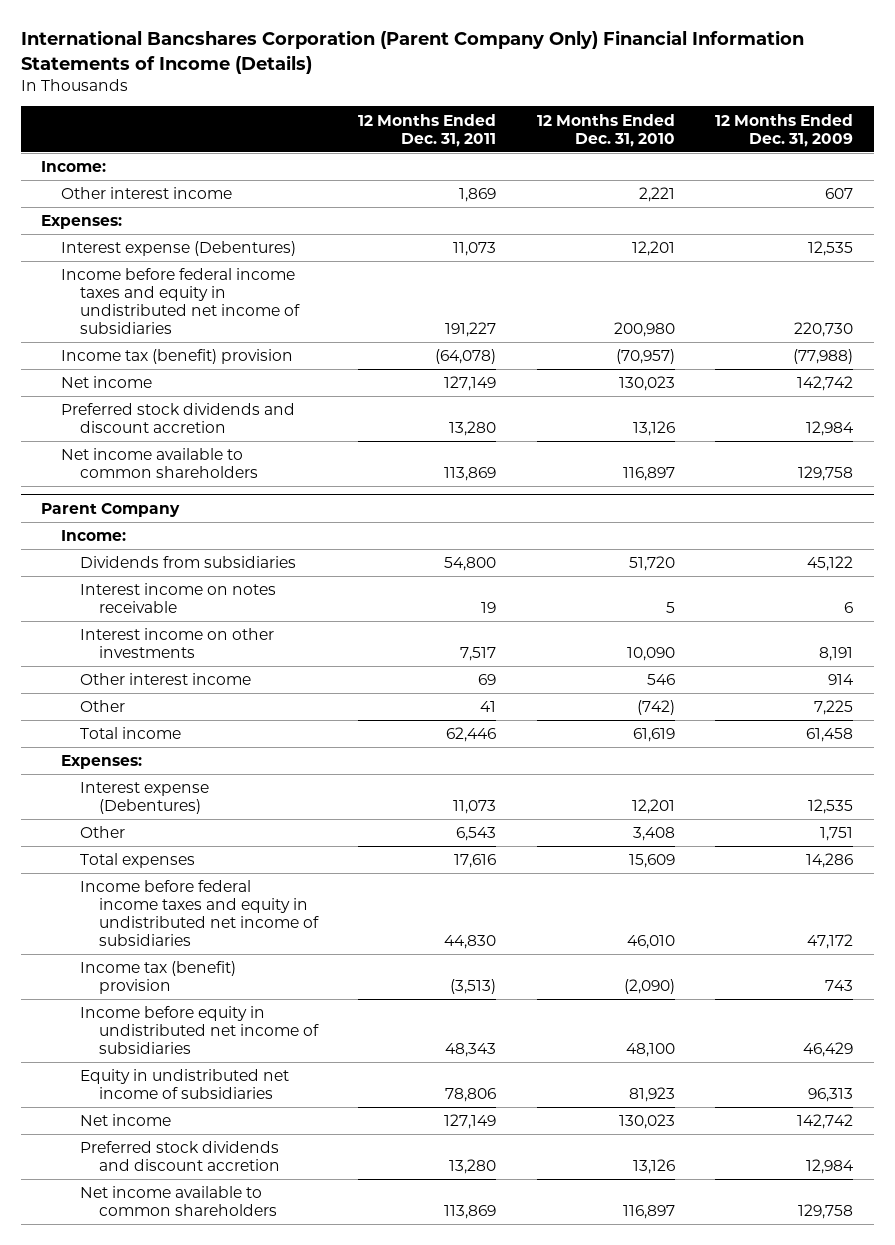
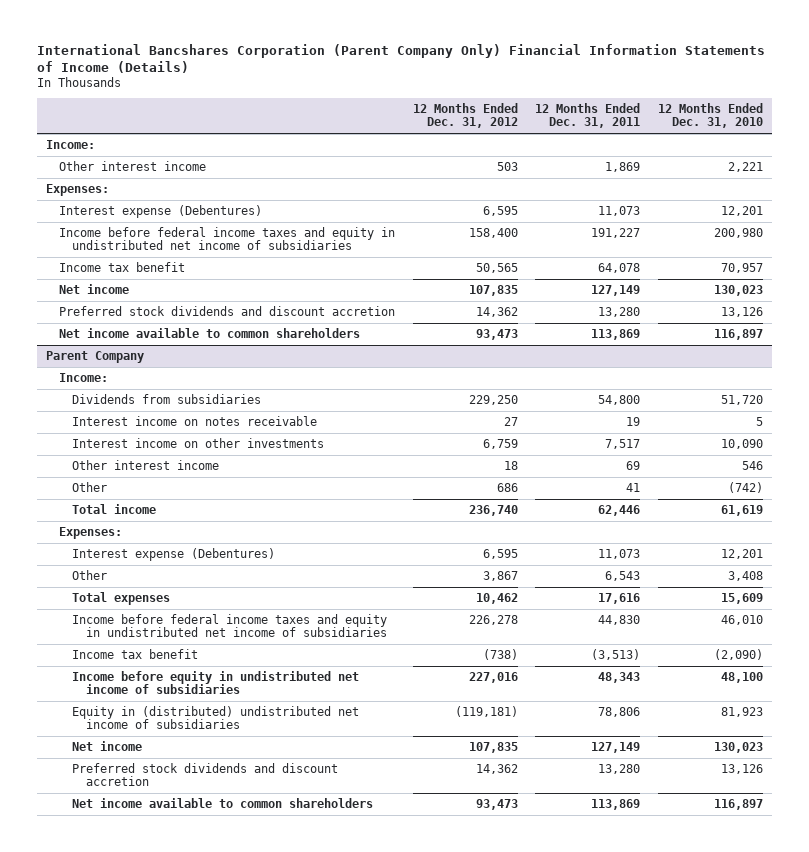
[715,113,854,147] 12 Months Ended Dec. 31, 2009 -> none
none -> [412,103,518,129] 12 Months Ended Dec. 31, 2012
[60,349,293,365] Income tax (benefit) provision -> [59,261,186,272] Income tax benefit
[435,349,497,365] (64,078) -> [598,262,641,273] 64,078
[615,349,675,365] (70,957) -> [721,262,764,273] 70,957
[79,961,236,995] Income tax (benefit) provision -> [72,648,199,659] Income tax benefit
[79,1069,289,1100] Equity in undistributed net income of subsidiaries -> [72,705,360,729] Equity in (distributed) undistributed net income of subsidiaries

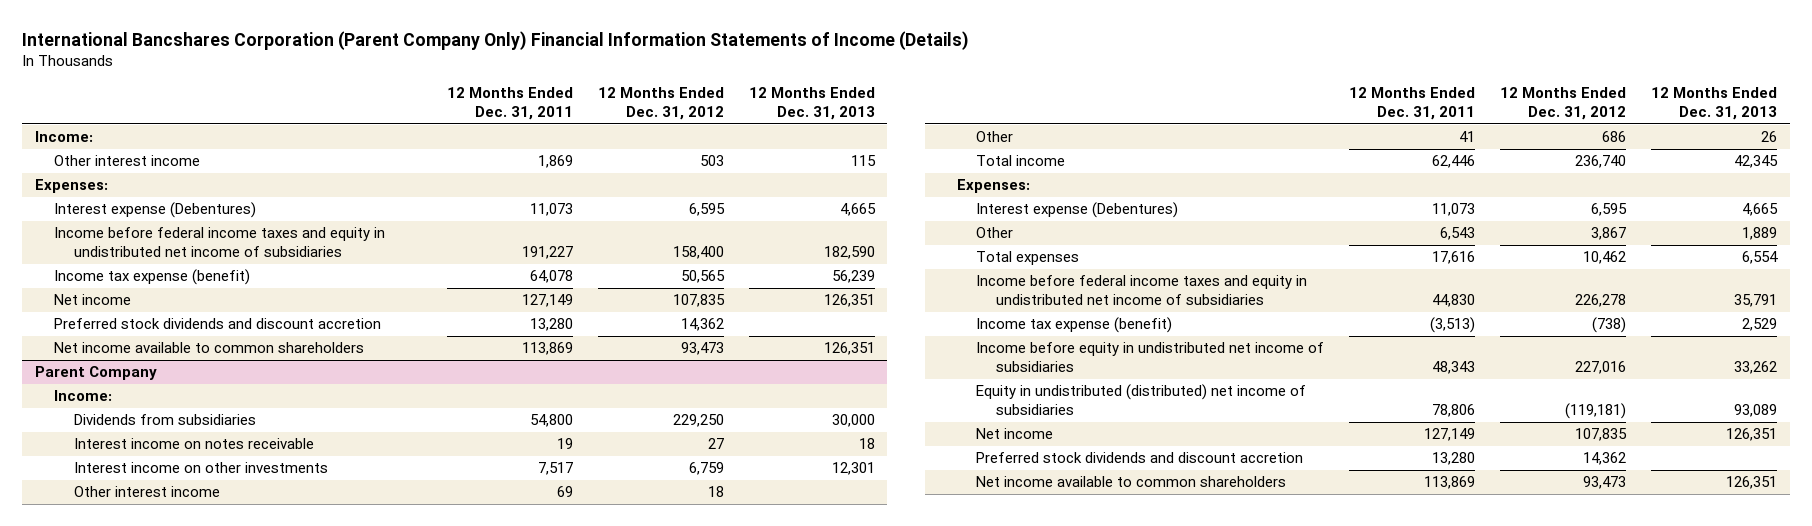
[658,103,764,129] 12 Months Ended Dec. 31, 2010 -> none
none -> [748,87,875,121] 12 Months Ended Dec. 31, 2013
[59,261,186,272] Income tax benefit -> [54,269,251,286] Income tax expense (benefit)
[72,648,199,659] Income tax benefit -> [976,317,1173,334] Income tax expense (benefit)
[72,705,360,729] Equity in (distributed) undistributed net income of subsidiaries -> [976,384,1307,416] Equity in undistributed (distributed) net income of subsidiaries

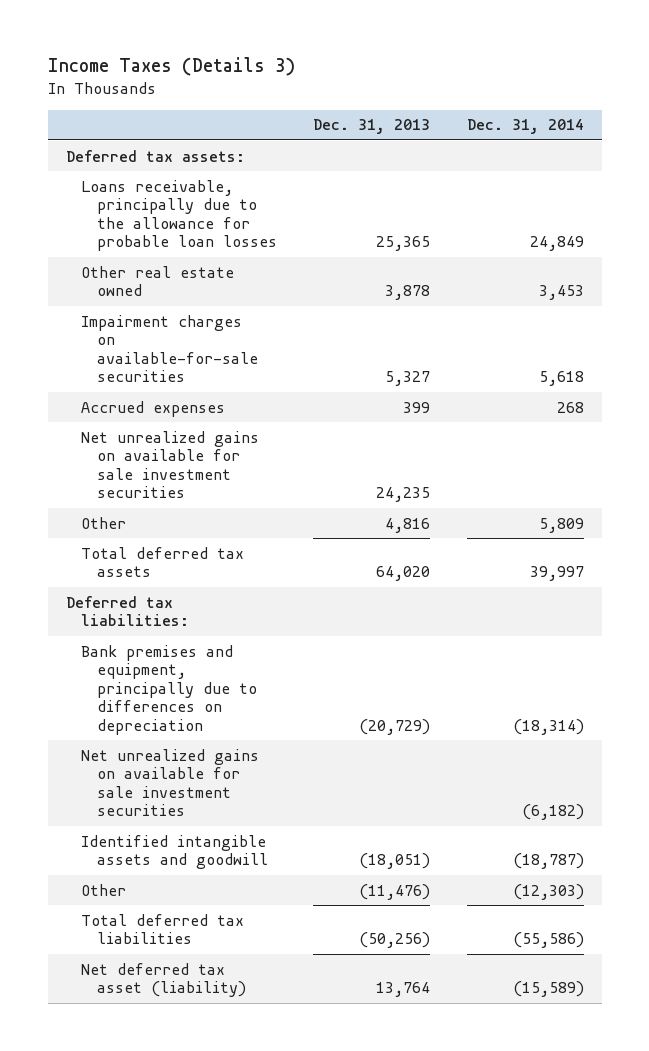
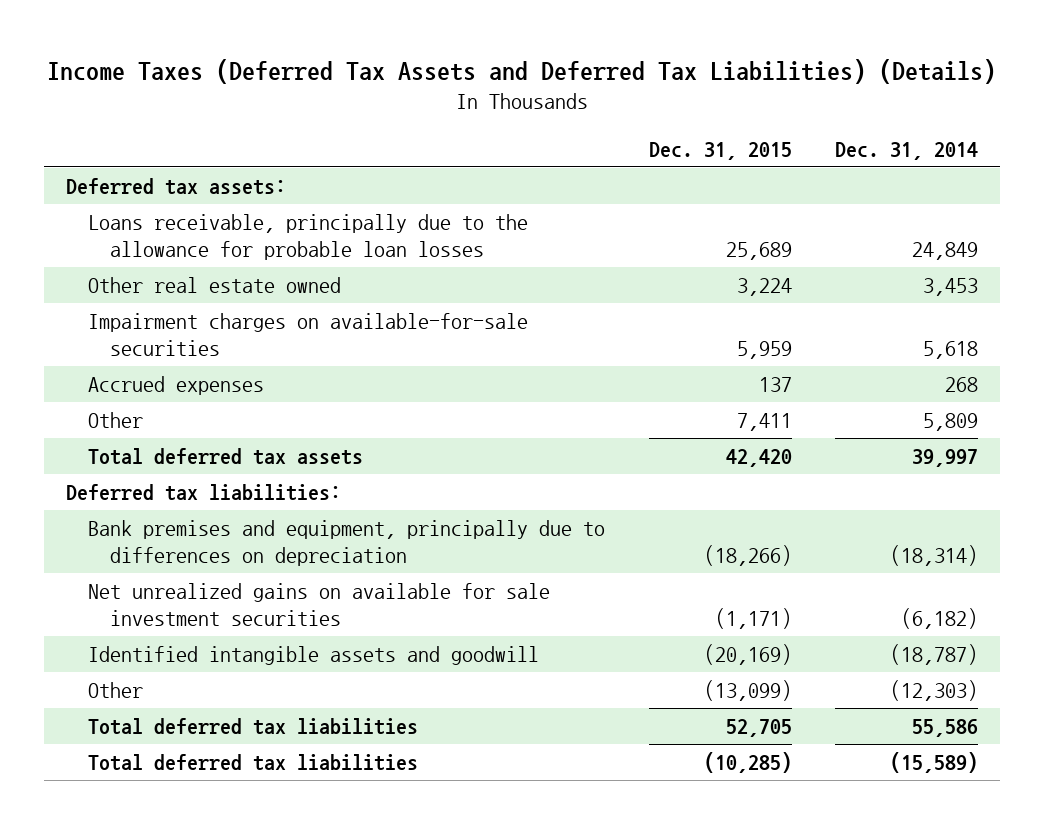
[47,57,295,77] Income Taxes (Details 3) -> [46,58,996,84] Income Taxes (Deferred Tax Assets and Deferred Tax Liabilities) (Details)
[313,119,431,135] Dec. 31, 2013 -> none
none -> [648,141,792,160] Dec. 31, 2015
[81,430,260,499] Net unrealized gains on available for sale investment securities -> none
[512,932,584,949] (55,586) -> [912,719,979,738] 55,586
[81,962,246,998] Net deferred tax asset (liability) -> [88,754,419,772] Total deferred tax liabilities

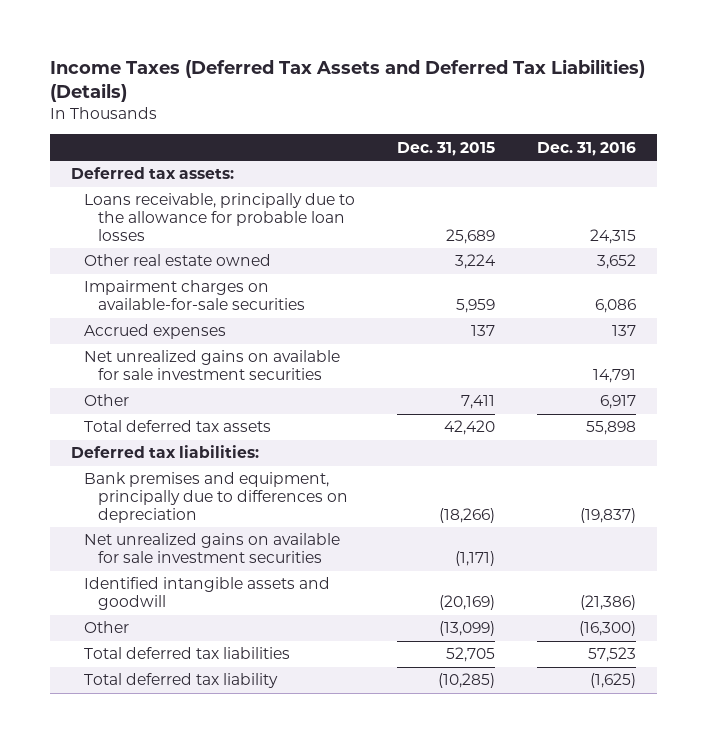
[835,141,979,160] Dec. 31, 2014 -> none
none -> [537,141,637,156] Dec. 31, 2016
none -> [84,350,341,381] Net unrealized gains on available for sale investment securities
[88,754,419,772] Total deferred tax liabilities -> [84,673,279,689] Total deferred tax liability

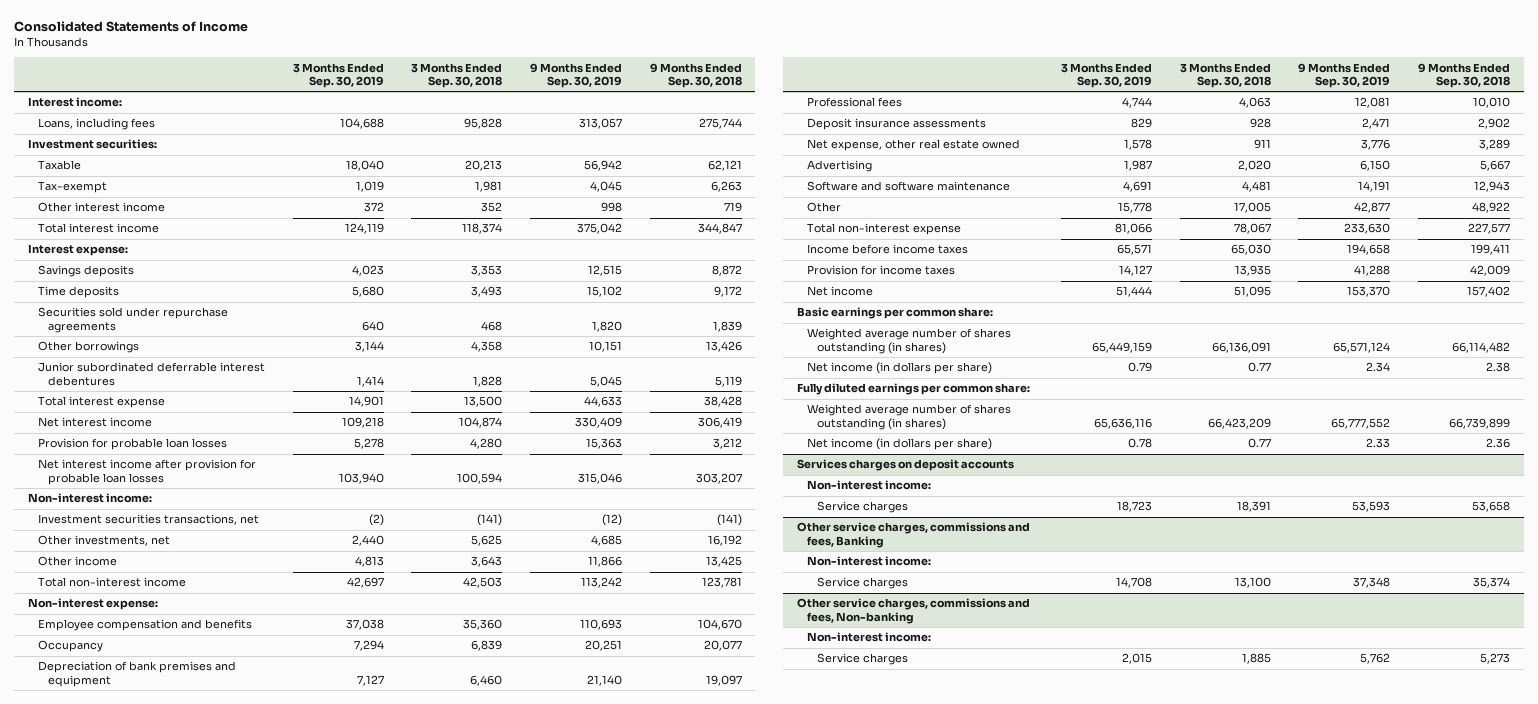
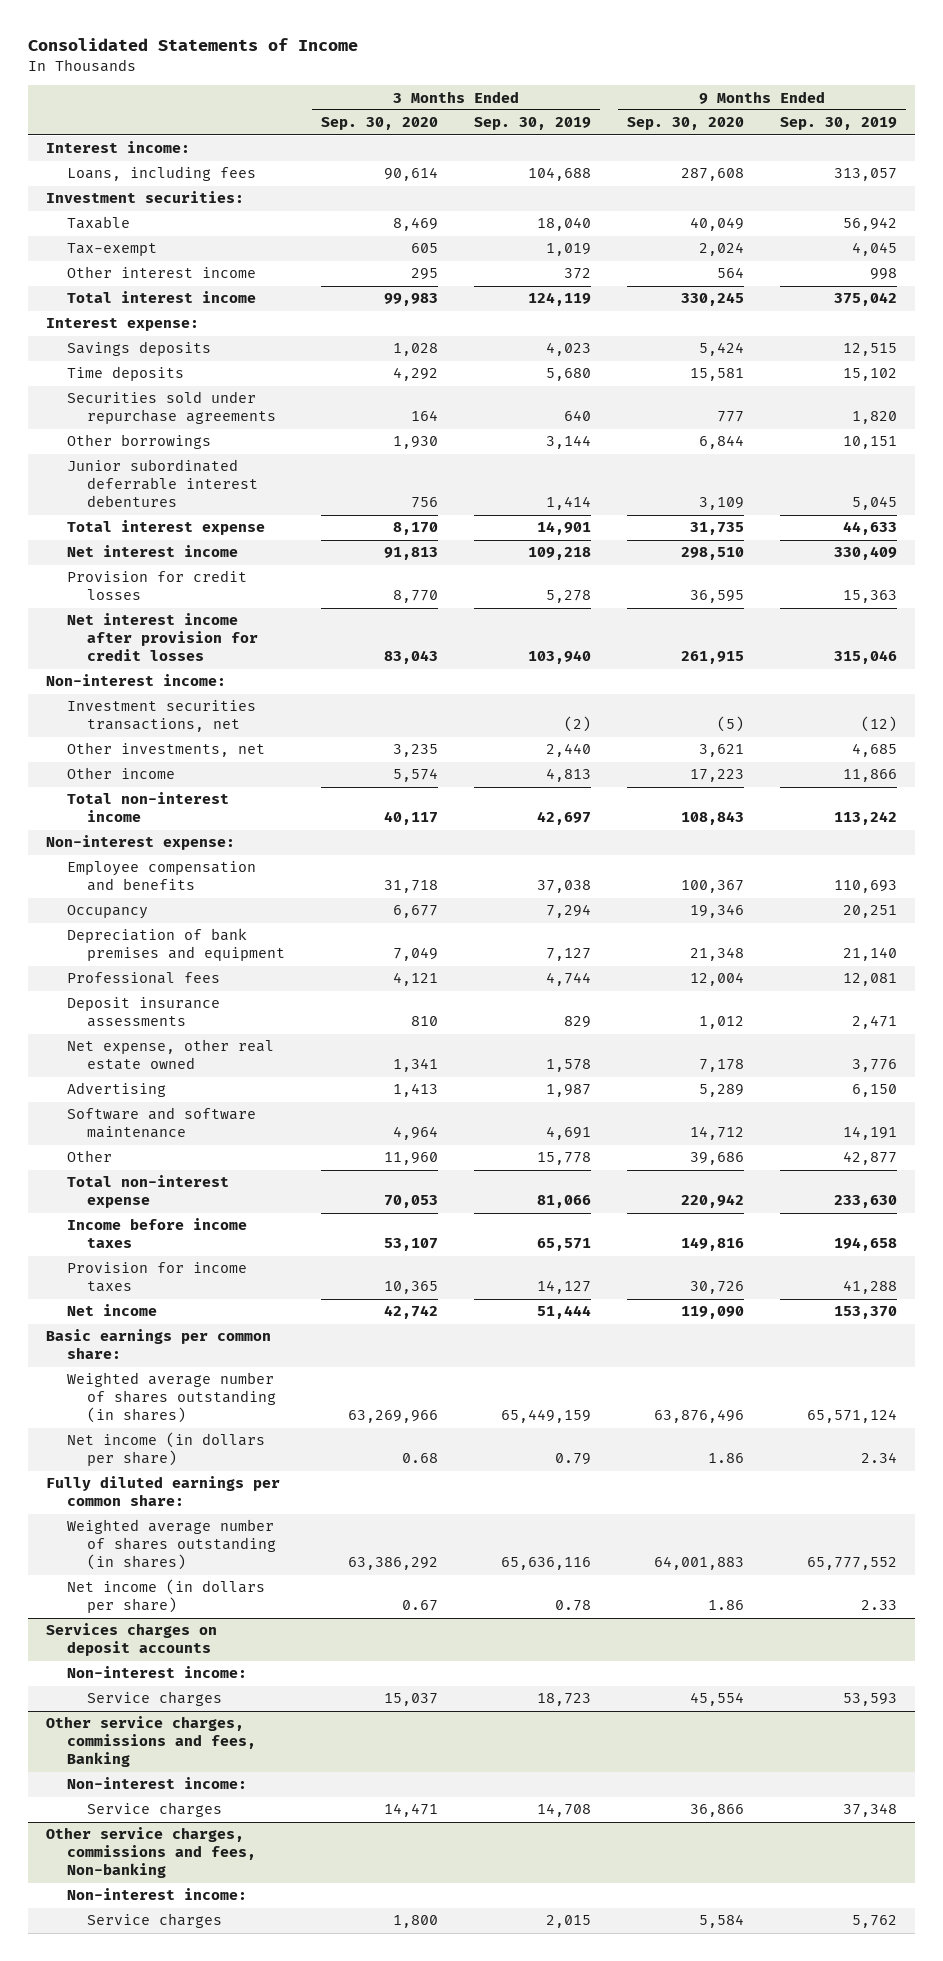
[411,62,503,88] 3 Months Ended Sep. 30, 2018 -> none
[649,62,742,88] 9 Months Ended Sep. 30, 2018 -> none
none -> [321,117,439,131] Sep. 30, 2020
none -> [626,117,744,131] Sep. 30, 2020
[38,438,228,451] Provision for probable loan losses -> [66,570,247,601] Provision for credit losses
[38,459,257,485] Net interest income after provision for probable loan losses -> [66,613,259,662] Net interest income after provision for credit losses

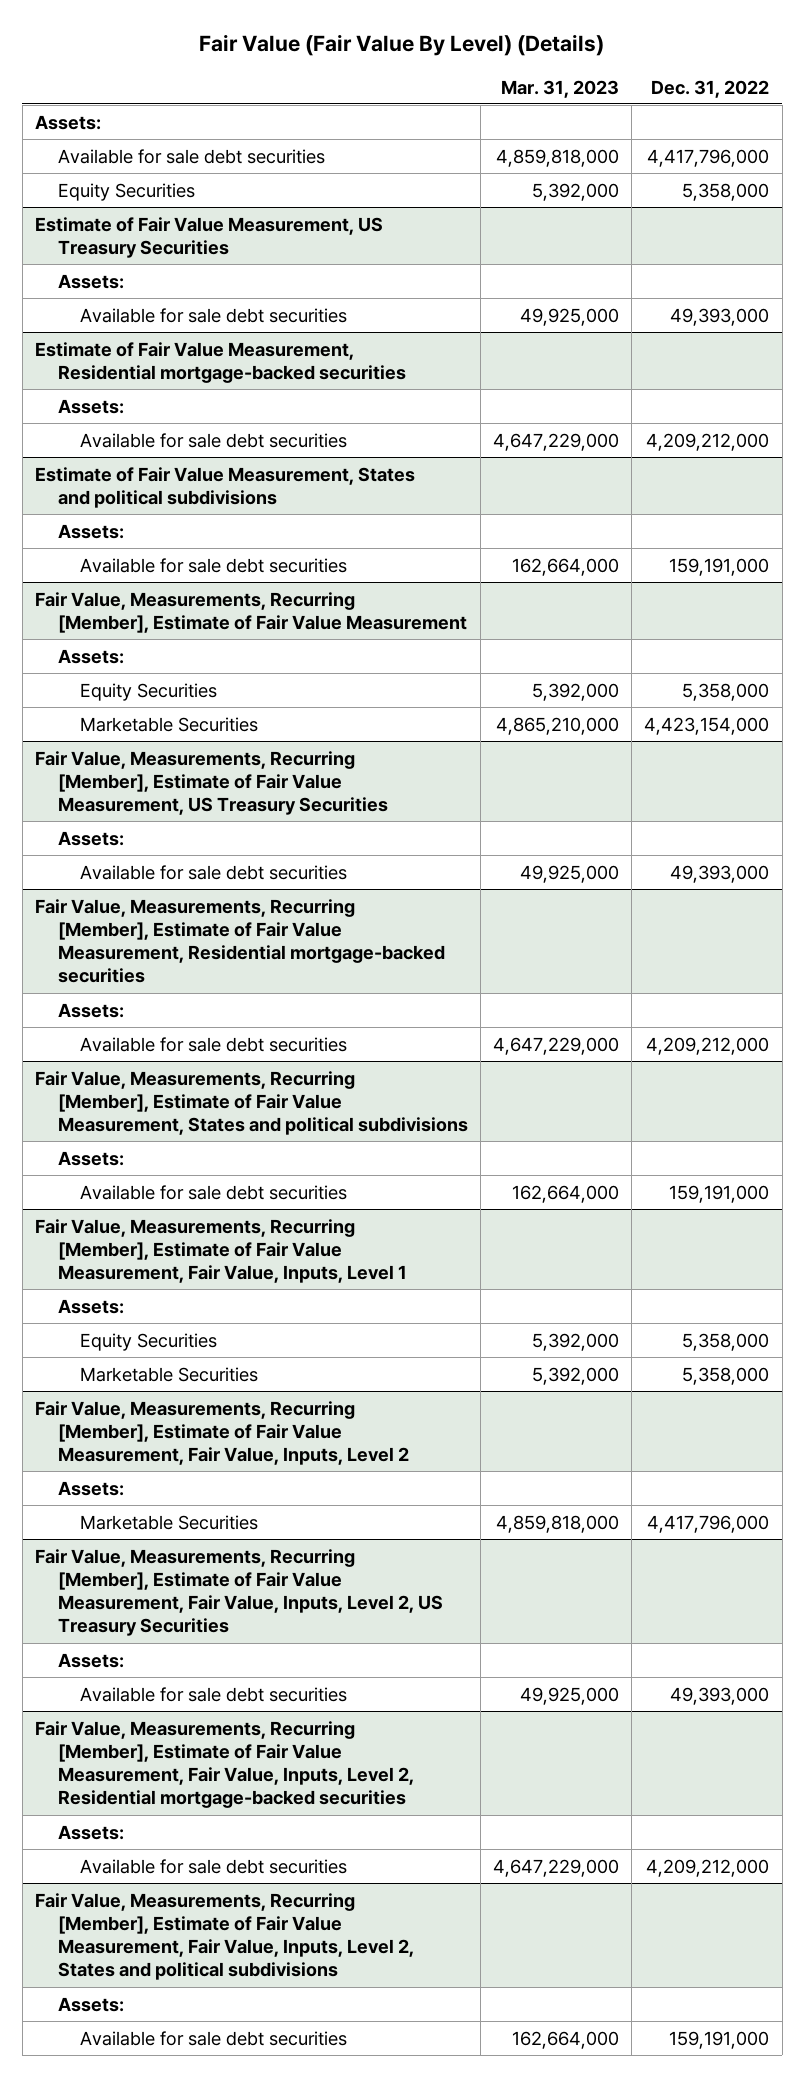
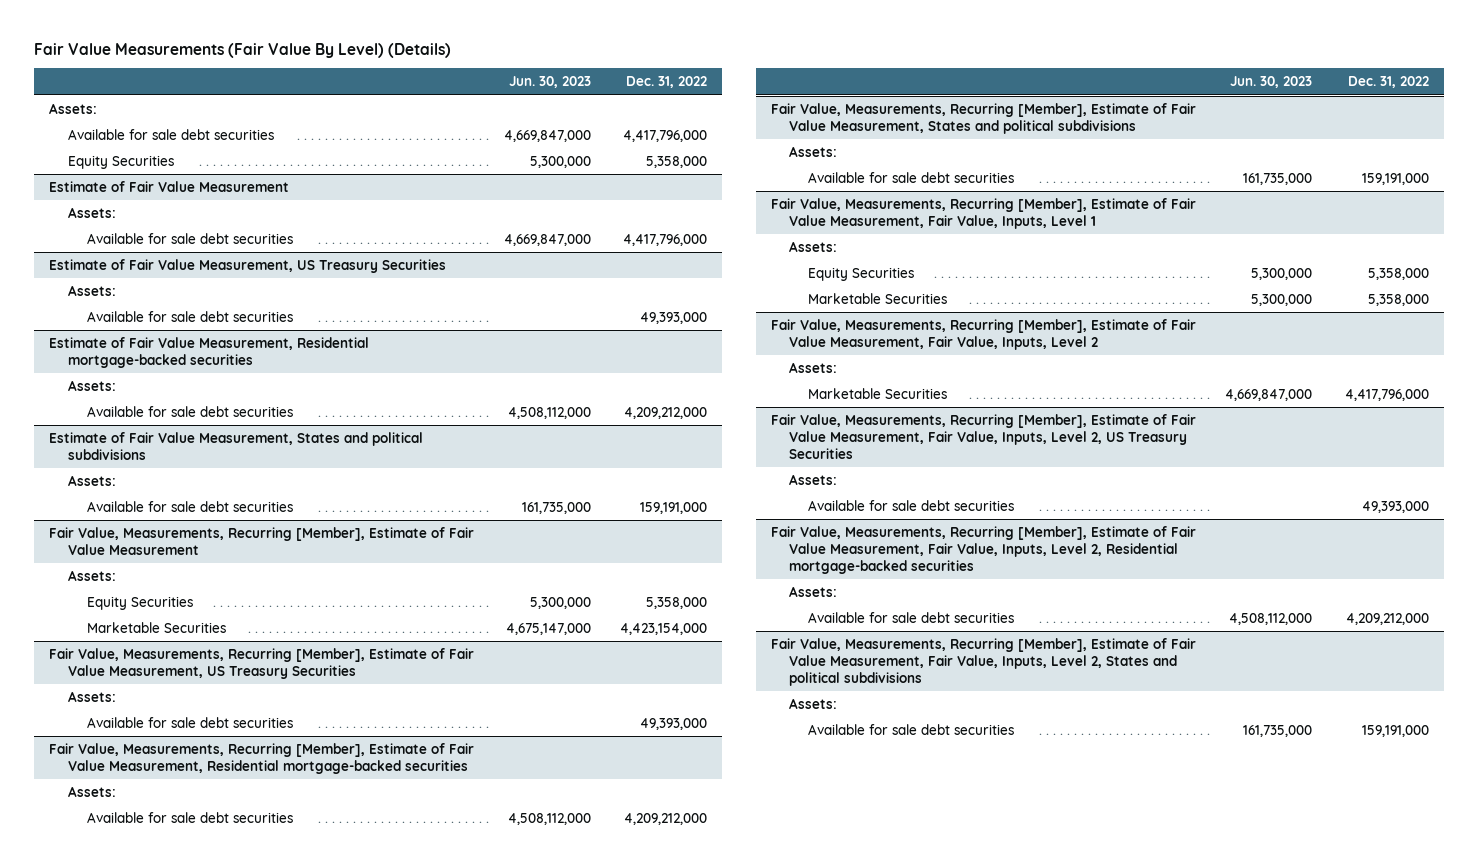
[199,34,605,57] Fair Value (Fair Value By Level) (Details) -> [34,43,452,59] Fair Value Measurements (Fair Value By Level) (Details)
[501,79,620,98] Mar. 31, 2023 -> none
none -> [508,76,591,89] Jun. 30, 2023
none -> [49,180,290,192] Estimate of Fair Value Measurement
none -> [67,206,116,218] Assets:
none -> [86,232,293,244] Available for sale debt securities

